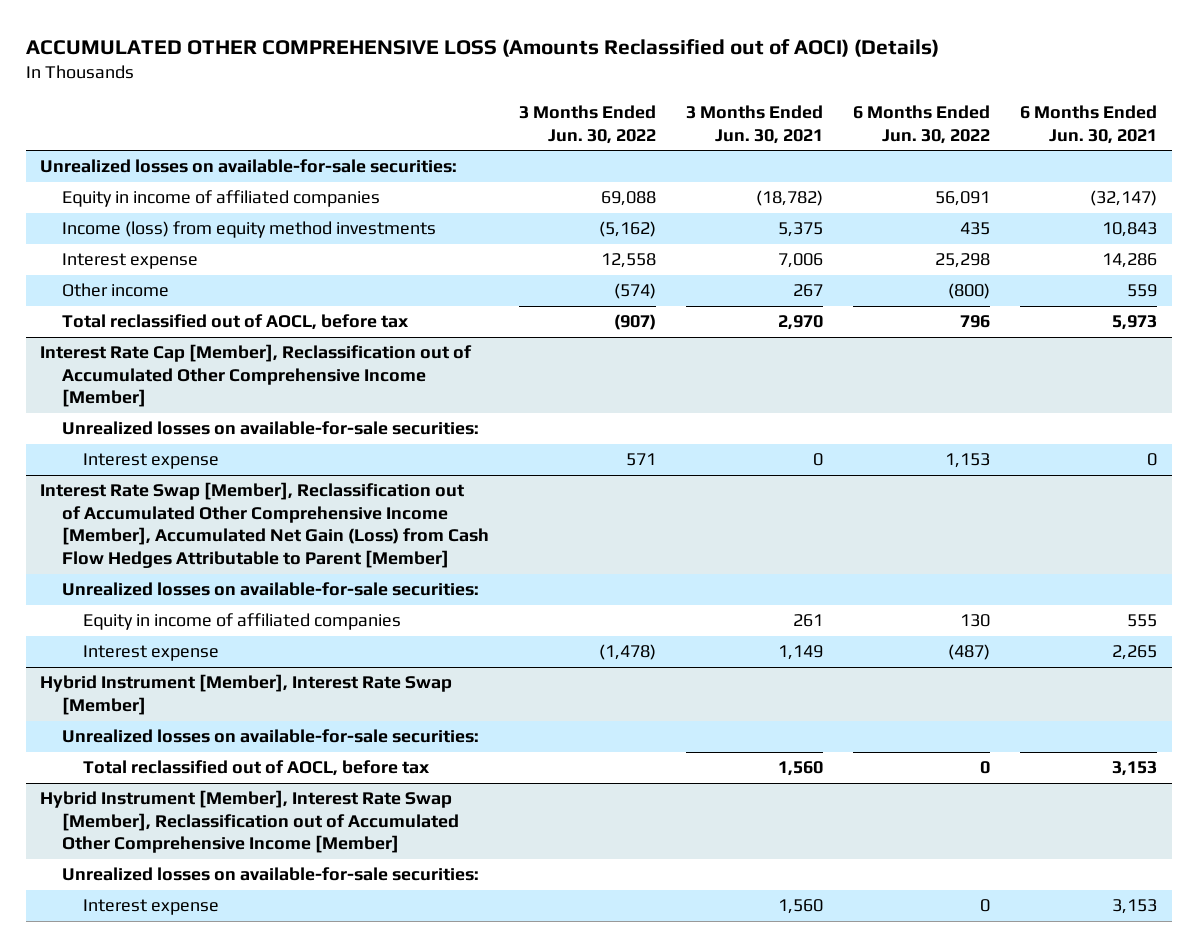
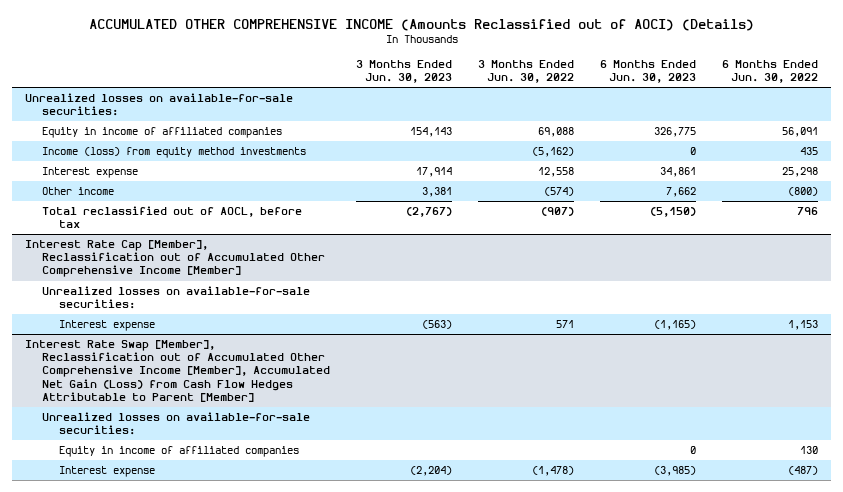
[25,38,939,57] ACCUMULATED OTHER COMPREHENSIVE LOSS (Amounts Reclassified out of AOCI) (Details) -> [88,18,754,31] ACCUMULATED OTHER COMPREHENSIVE INCOME (Amounts Reclassified out of AOCI) (Details)
[685,105,823,144] 3 Months Ended Jun. 30, 2021 -> none
[1019,105,1157,144] 6 Months Ended Jun. 30, 2021 -> none
none -> [356,59,453,83] 3 Months Ended Jun. 30, 2023
none -> [600,59,697,83] 6 Months Ended Jun. 30, 2023
[40,674,453,715] Hybrid Instrument [Member], Interest Rate Swap [Member] -> none
[61,729,479,744] Unrealized losses on available-for-sale securities: -> none
[83,760,431,777] Total reclassified out of AOCL, before tax -> none
[40,790,459,854] Hybrid Instrument [Member], Interest Rate Swap [Member], Reclassification out of Accumulated Other Comprehensive Income [Member] -> none
[61,867,479,882] Unrealized losses on available-for-sale securities: -> none
[83,899,220,916] Interest expense -> none

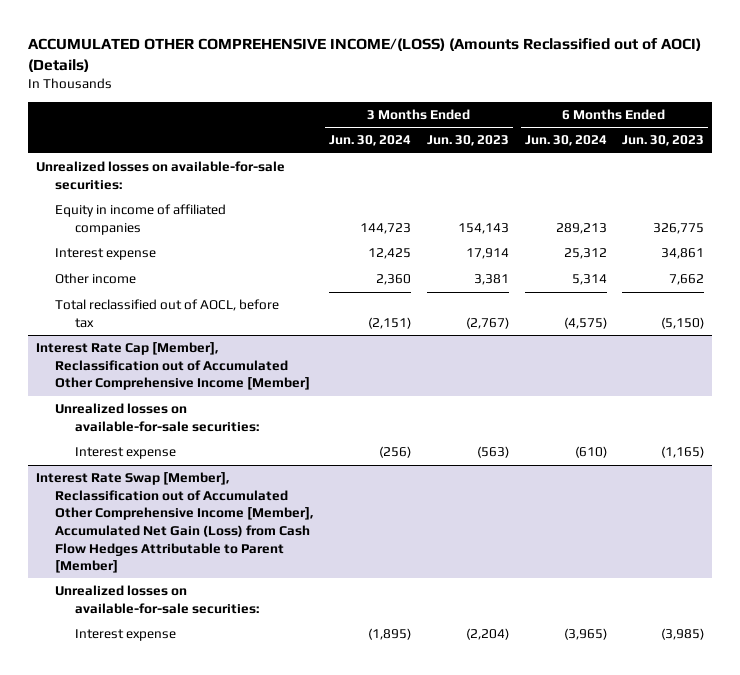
[88,18,754,31] ACCUMULATED OTHER COMPREHENSIVE INCOME (Amounts Reclassified out of AOCI) (Details) -> [27,37,701,72] ACCUMULATED OTHER COMPREHENSIVE INCOME/(LOSS) (Amounts Reclassified out of AOCI) (Details)
[478,59,575,83] 3 Months Ended Jun. 30, 2022 -> none
[722,59,819,83] 6 Months Ended Jun. 30, 2022 -> none
none -> [329,135,412,147] Jun. 30, 2024
none -> [524,135,607,147] Jun. 30, 2024
[41,147,306,159] Income (loss) from equity method investments -> none
[58,446,299,458] Equity in income of affiliated companies -> none

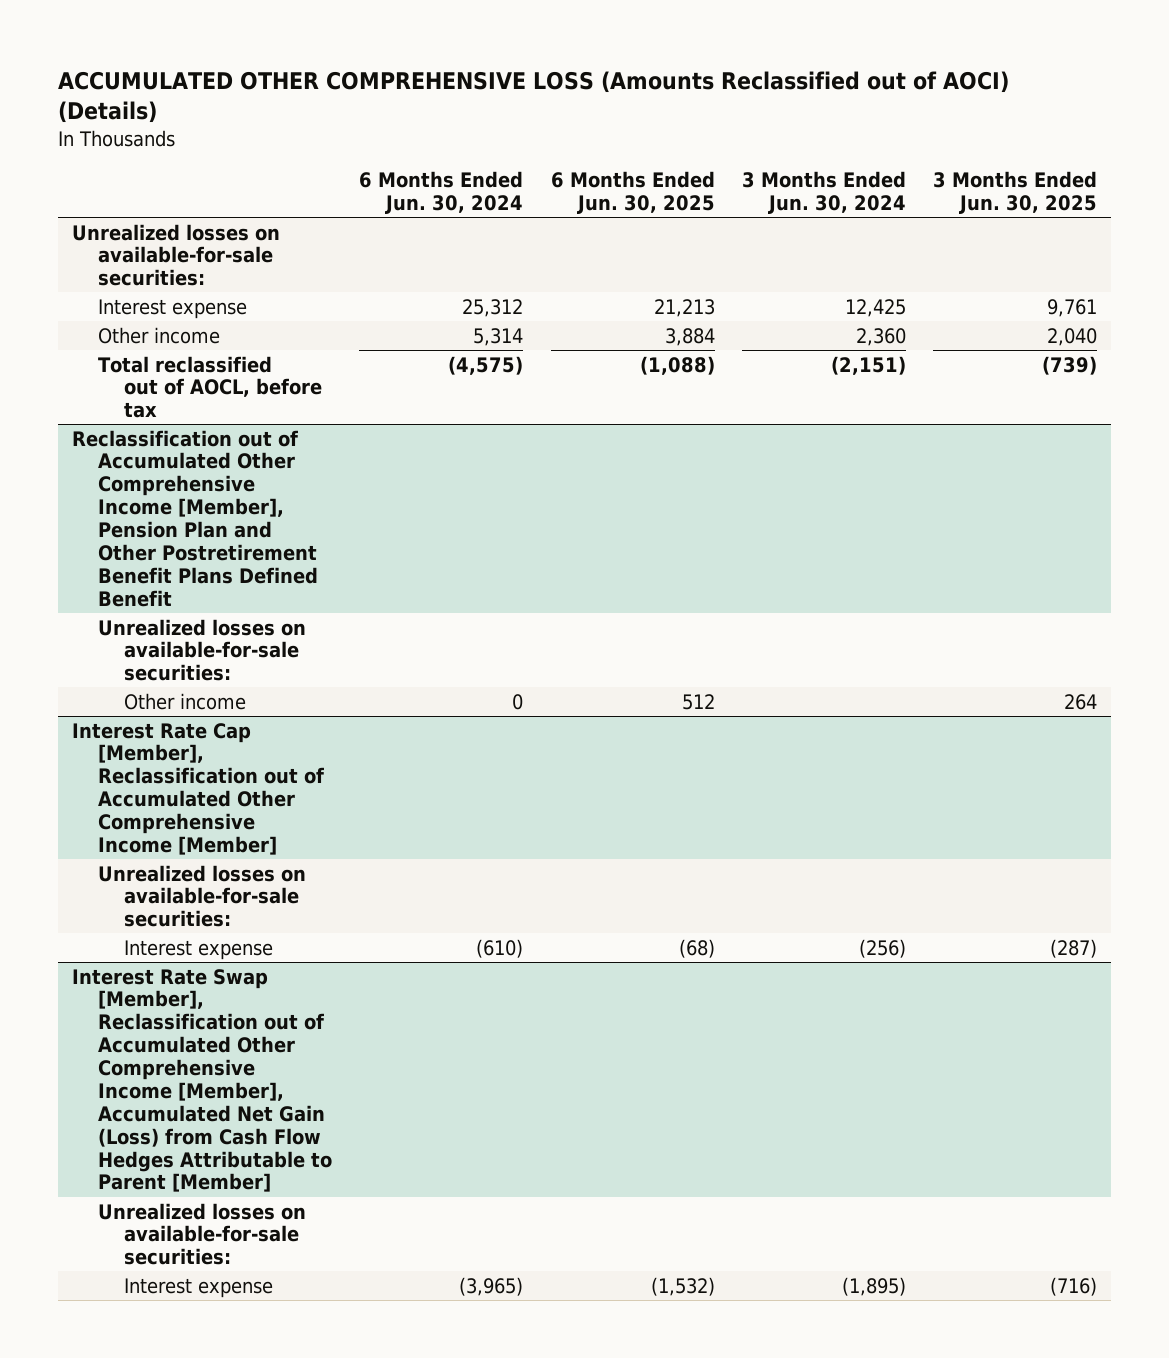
[27,37,701,72] ACCUMULATED OTHER COMPREHENSIVE INCOME/(LOSS) (Amounts Reclassified out of AOCI) (Details) -> [58,70,1010,124] ACCUMULATED OTHER COMPREHENSIVE LOSS (Amounts Reclassified out of AOCI) (Details)
[426,135,509,147] Jun. 30, 2023 -> none
[622,135,705,147] Jun. 30, 2023 -> none
none -> [550,171,715,215] 6 Months Ended Jun. 30, 2025
none -> [933,171,1098,215] 3 Months Ended Jun. 30, 2025
[55,204,227,235] Equity in income of affiliated companies -> none
none -> [71,429,318,607] Reclassification out of Accumulated Other Comprehensive Income [Member], Pension Plan and Other Postretirement Benefit Plans Defined Benefit
none -> [97,618,306,682] Unrealized losses on available-for-sale securities:
none -> [123,692,246,710] Other income

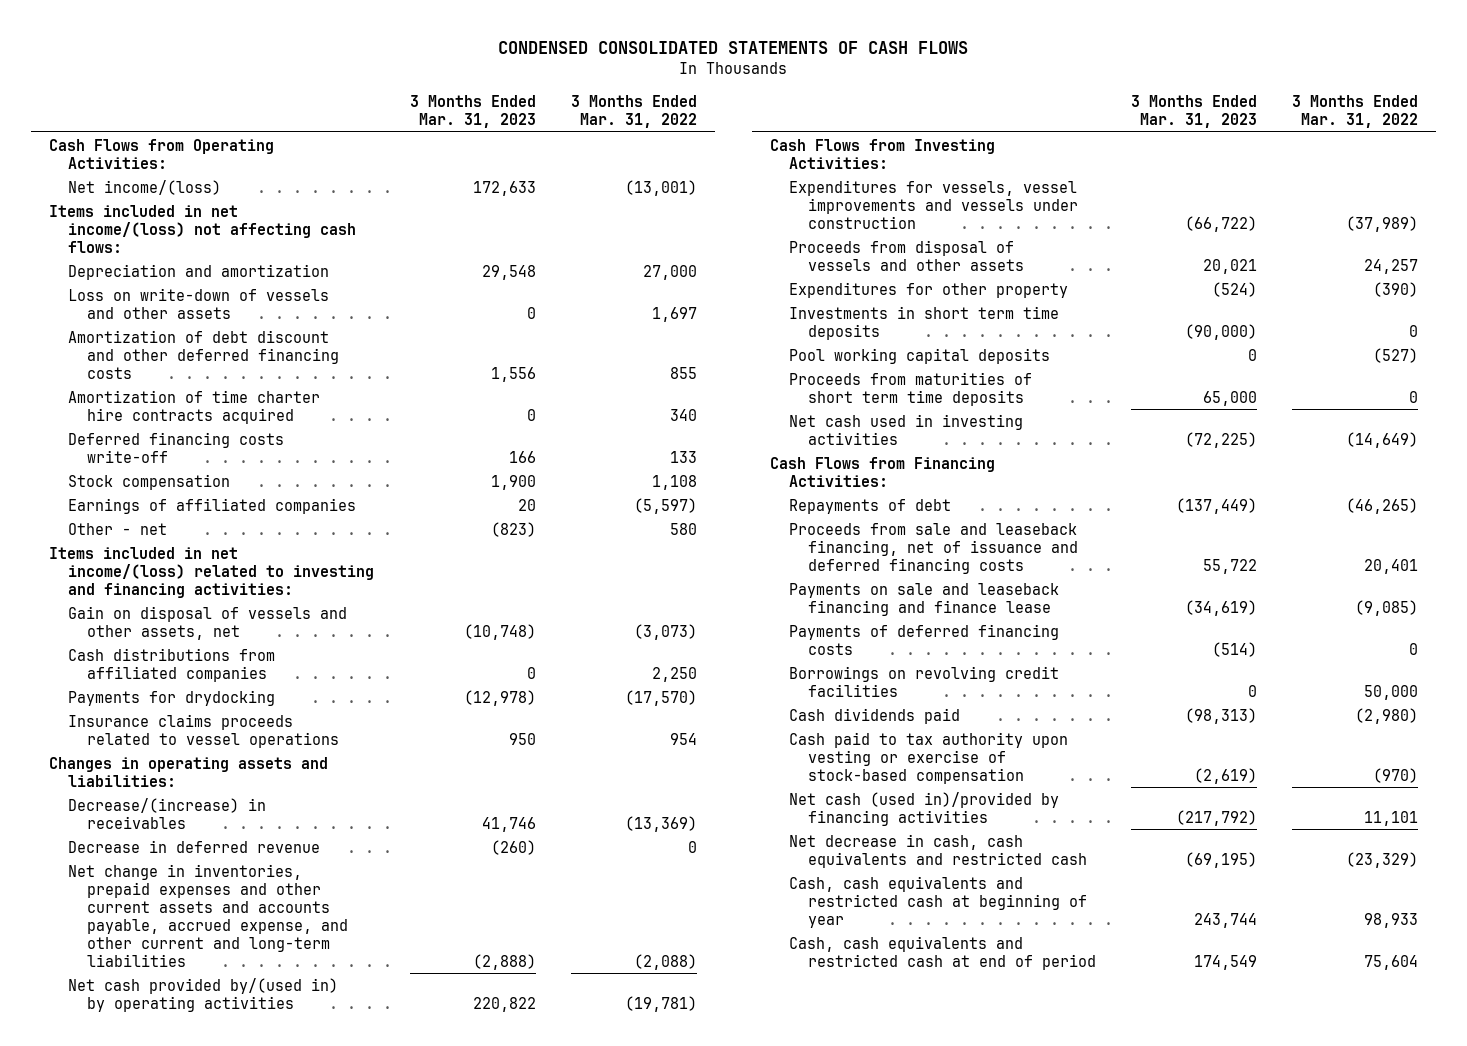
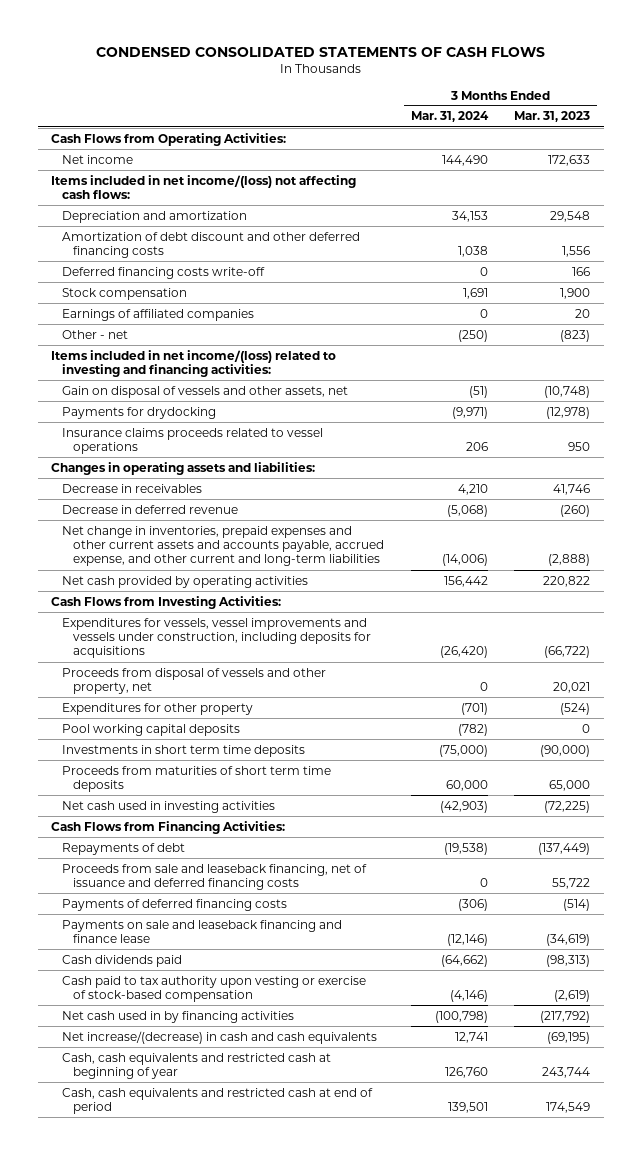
[571,94,698,128] 3 Months Ended Mar. 31, 2022 -> none
none -> [410,111,489,123] Mar. 31, 2024
[67,179,221,195] Net income/(loss) -> [62,154,134,164] Net income
[67,287,329,319] Loss on write-down of vessels and other assets -> none
[67,389,320,424] Amortization of time charter hire contracts acquired -> none
[67,647,275,682] Cash distributions from affiliated companies -> none
[67,797,266,829] Decrease/(increase) in receivables -> [62,483,203,493] Decrease in receivables
[67,977,338,1012] Net cash provided by/(used in) by operating activities -> [62,575,309,588] Net cash provided by operating activities
[788,179,1078,229] Expenditures for vessels, vessel improvements and vessels under construction -> [62,617,372,659] Expenditures for vessels, vessel improvements and vessels under construction, including deposits for acquisitions
[788,239,1024,271] Proceeds from disposal of vessels and other assets -> [62,667,327,694] Proceeds from disposal of vessels and other property, net
[788,305,1059,340] Investments in short term time deposits -> [62,744,306,757] Investments in short term time deposits
[788,665,1059,697] Borrowings on revolving credit facilities -> none
[788,582,1059,616] Payments on sale and leaseback financing and finance lease -> [62,919,343,943] Payments on sale and leaseback financing and finance lease
[788,791,1059,826] Net cash (used in)/provided by financing activities -> [62,1010,295,1023] Net cash used in by financing activities
[788,833,1087,868] Net decrease in cash, cash equivalents and restricted cash -> [62,1030,378,1044] Net increase/(decrease) in cash and cash equivalents

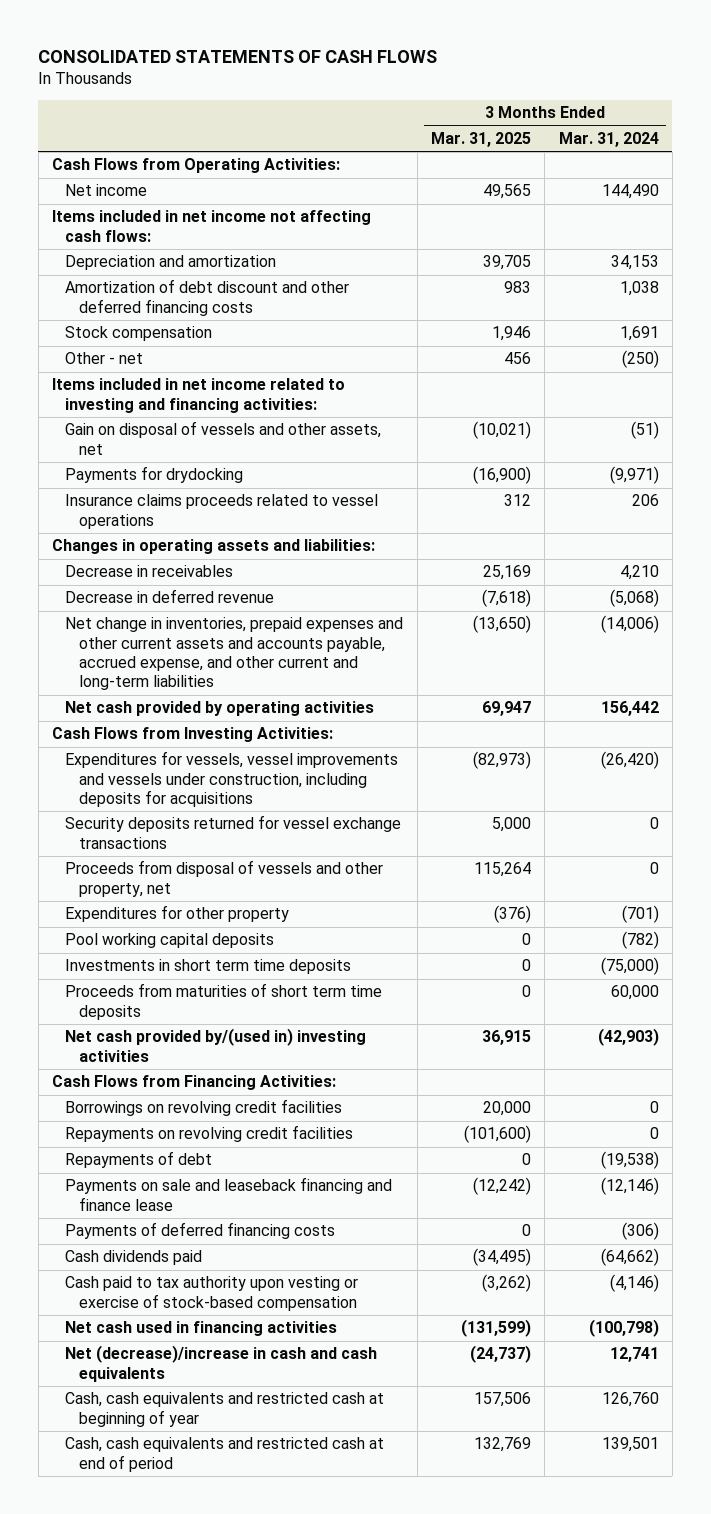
[95,46,545,57] CONDENSED CONSOLIDATED STATEMENTS OF CASH FLOWS -> [38,49,438,63] CONSOLIDATED STATEMENTS OF CASH FLOWS
[514,111,591,123] Mar. 31, 2023 -> none
none -> [431,131,532,147] Mar. 31, 2025
[51,174,357,199] Items included in net income/(loss) not affecting cash flows: -> [52,210,372,242] Items included in net income not affecting cash flows:
[62,266,266,279] Deferred financing costs write-off -> none
[62,308,255,321] Earnings of affiliated companies -> none
[51,349,337,377] Items included in net income/(loss) related to investing and financing activities: -> [52,378,346,413] Items included in net income related to investing and financing activities:
none -> [65,815,402,849] Security deposits returned for vessel exchange transactions
[62,800,276,813] Net cash used in investing activities -> [65,1028,367,1062] Net cash provided by/(used in) investing activities
none -> [65,1099,343,1117] Borrowings on revolving credit facilities
none -> [65,1125,354,1143] Repayments on revolving credit facilities
[62,863,368,890] Proceeds from sale and leaseback financing, net of issuance and deferred financing costs -> none
[62,898,288,911] Payments of deferred financing costs -> [65,1222,336,1240] Payments of deferred financing costs
[62,1010,295,1023] Net cash used in by financing activities -> [65,1321,338,1337] Net cash used in financing activities
[62,1030,378,1044] Net increase/(decrease) in cash and cash equivalents -> [65,1345,378,1382] Net (decrease)/increase in cash and cash equivalents

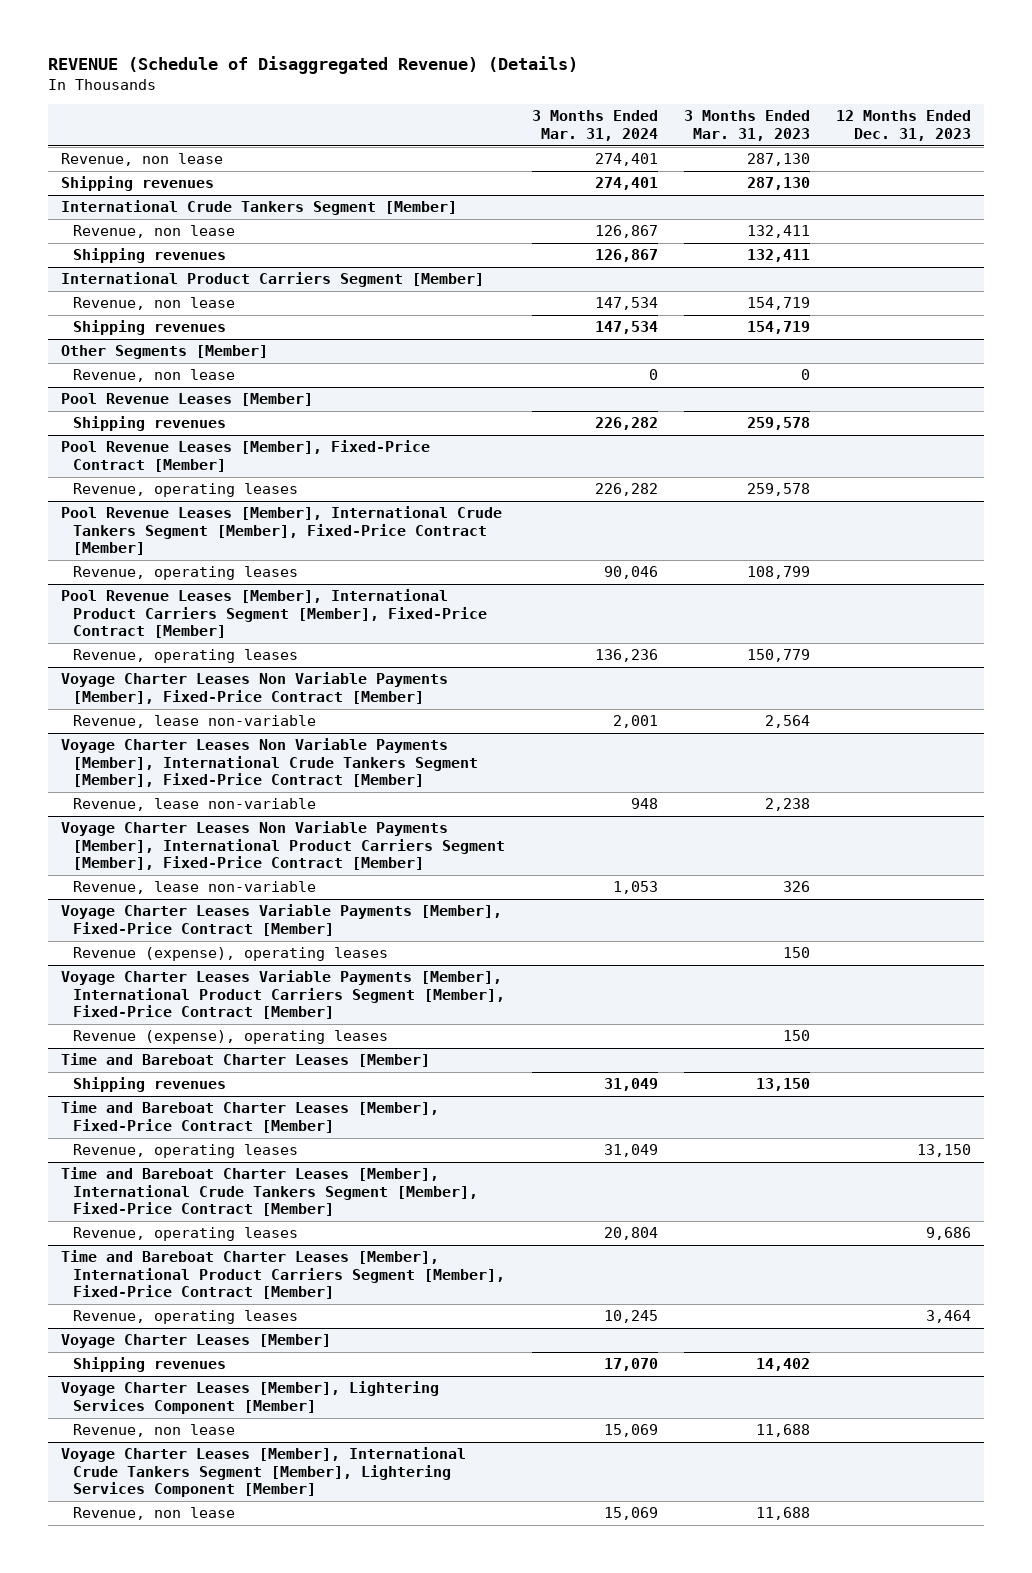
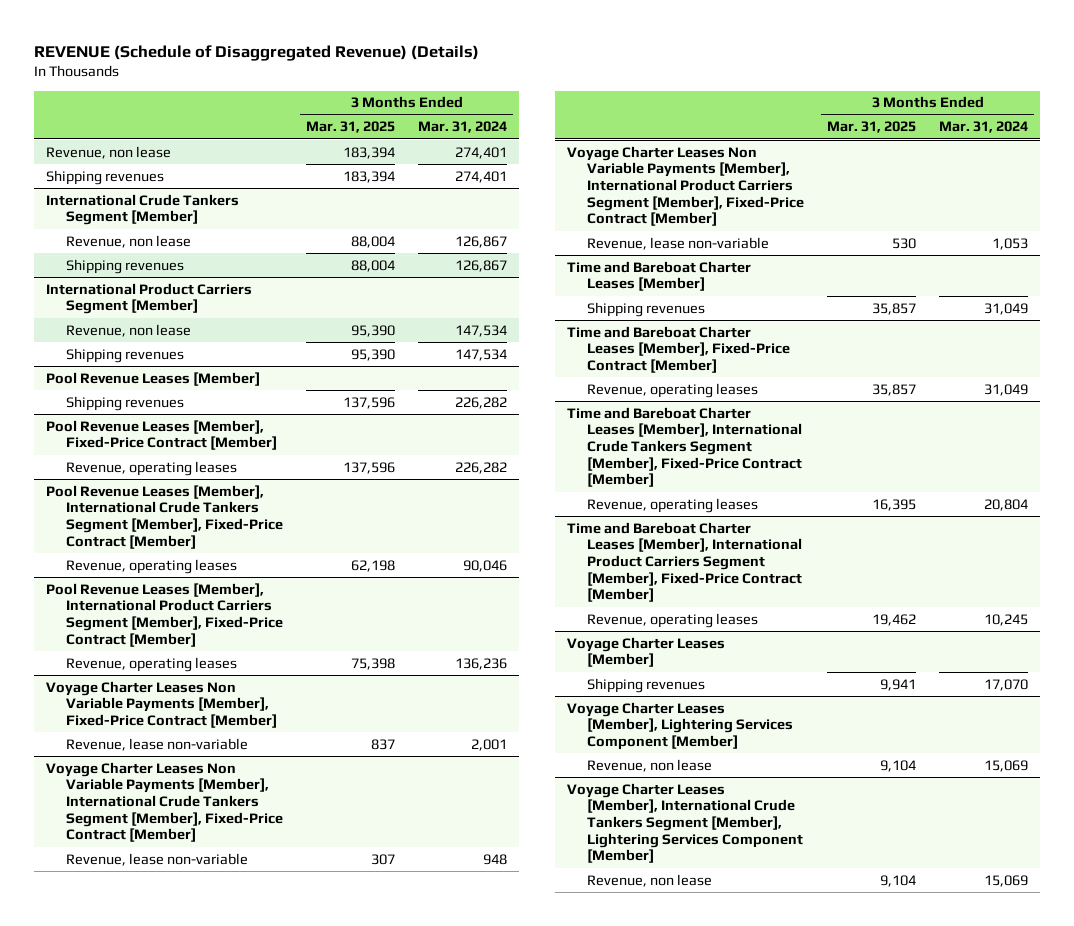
[683,110,810,141] 3 Months Ended Mar. 31, 2023 -> none
[835,110,971,141] 12 Months Ended Dec. 31, 2023 -> none
none -> [306,121,396,134] Mar. 31, 2025
[61,345,269,360] Other Segments [Member] -> none
[73,369,236,383] Revenue, non lease -> none
[61,904,503,936] Voyage Charter Leases Variable Payments [Member], Fixed-Price Contract [Member] -> none
[73,947,389,962] Revenue (expense), operating leases -> none
[61,970,506,1020] Voyage Charter Leases Variable Payments [Member], International Product Carriers Segment [Member], Fixed-Price Contract [Member] -> none
[73,1030,389,1045] Revenue (expense), operating leases -> none

